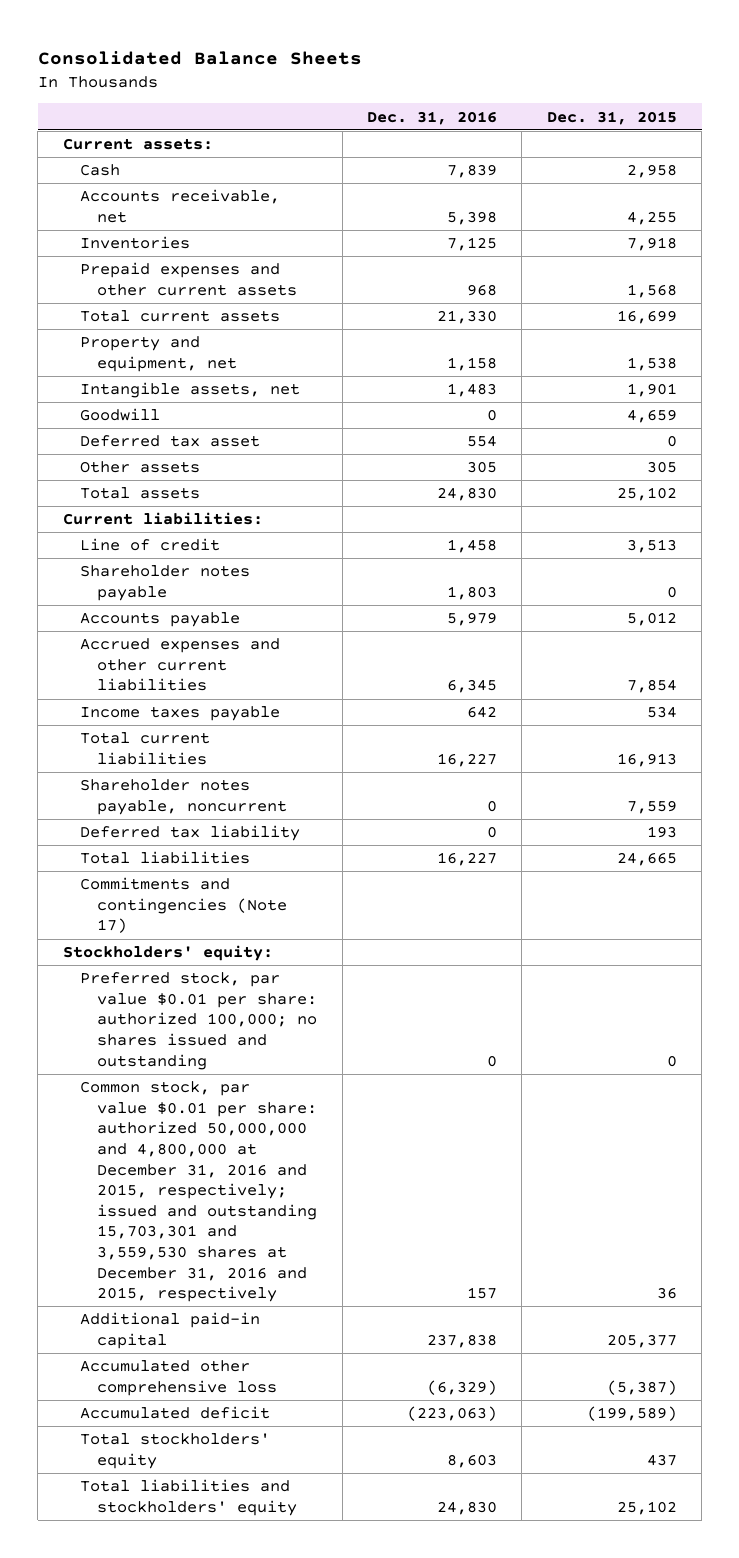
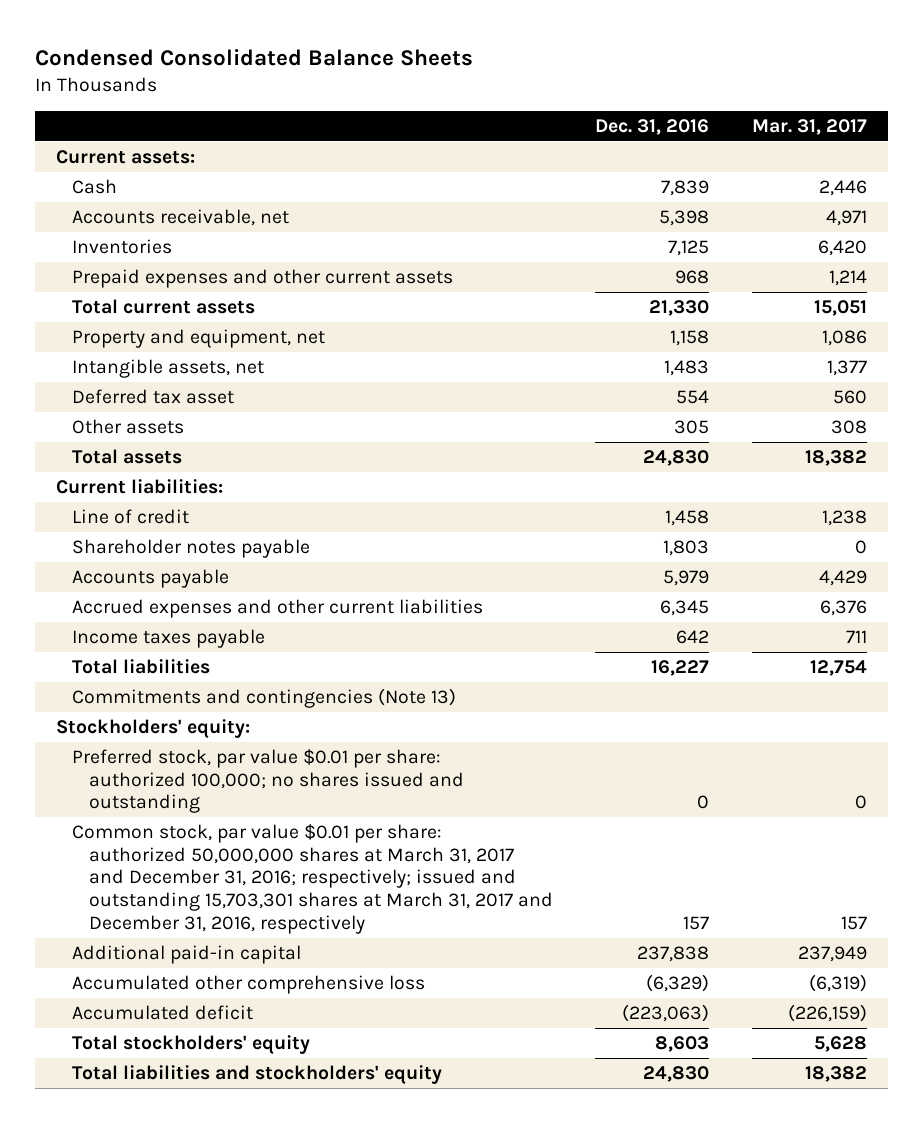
[37,50,362,65] Consolidated Balance Sheets -> [34,48,473,66] Condensed Consolidated Balance Sheets
[546,110,677,125] Dec. 31, 2015 -> none
none -> [751,118,867,135] Mar. 31, 2017
[79,408,160,422] Goodwill -> none
[79,732,210,765] Total current liabilities -> none
[79,779,288,815] Shareholder notes payable, noncurrent -> none
[79,825,300,842] Deferred tax liability -> none
[79,877,288,934] Commitments and contingencies (Note 17) -> [72,688,457,709] Commitments and contingencies (Note 13)
[79,1081,318,1303] Common stock, par value $0.01 per share: authorized 50,000,000 and 4,800,000 at December 31, 2016 and 2015, respectively; issued and outstanding 15,703,301 and 3,559,530 shares at December 31, 2016 and 2015, respectively -> [72,824,553,934] Common stock, par value $0.01 per share: authorized 50,000,000 shares at March 31, 2017 and December 31, 2016; respectively; issued and outstanding 15,703,301 shares at March 31, 2017 and December 31, 2016, respectively

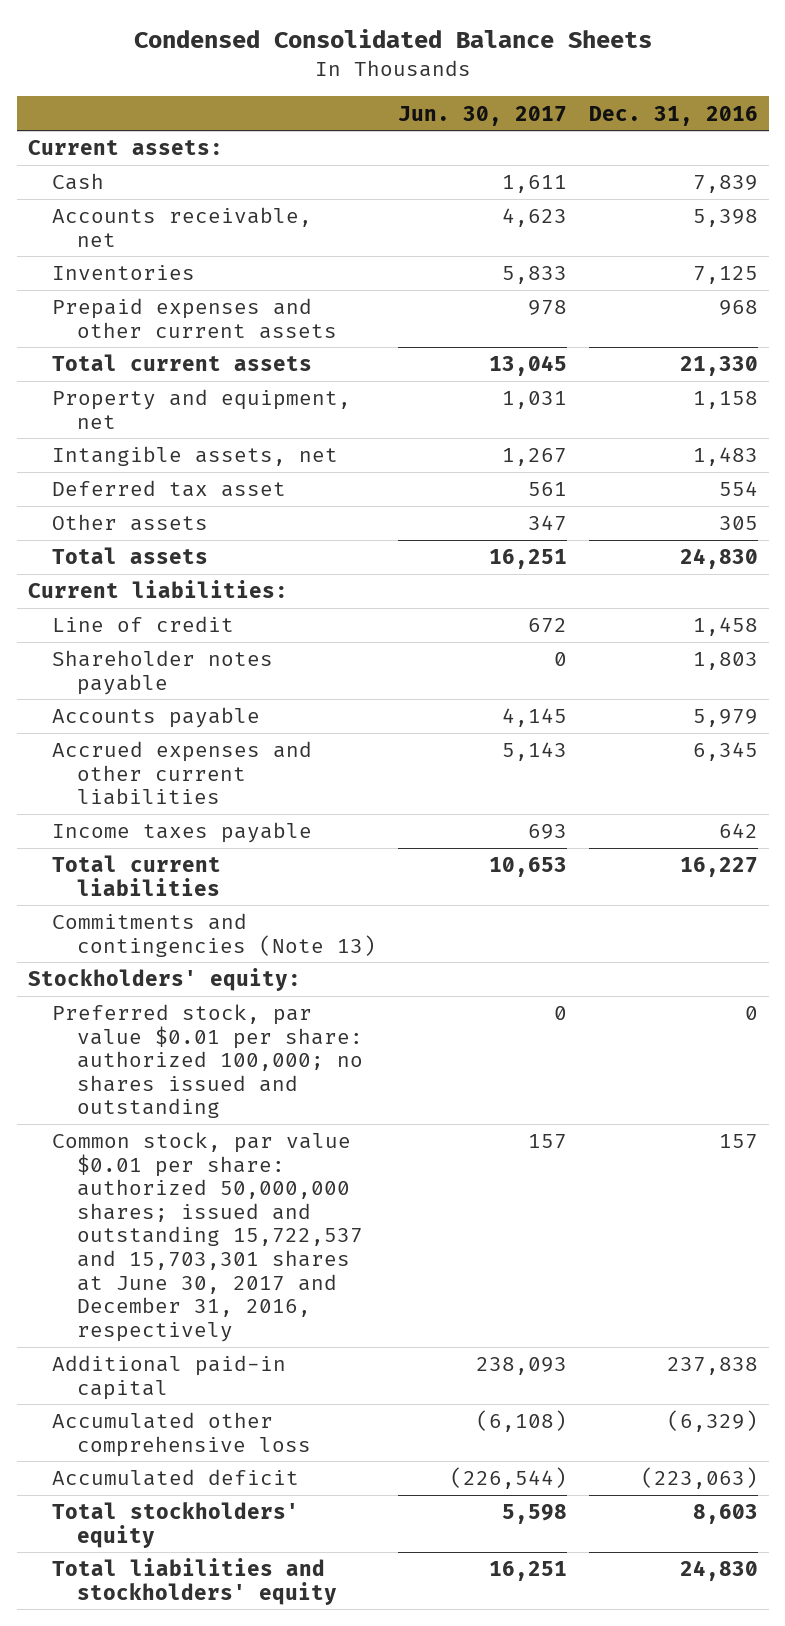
[751,118,867,135] Mar. 31, 2017 -> none
none -> [397,105,567,126] Jun. 30, 2017
[72,659,211,675] Total liabilities -> [52,855,222,896] Total current liabilities
[72,824,553,934] Common stock, par value $0.01 per share: authorized 50,000,000 shares at March 31, 2017 and December 31, 2016; respectively; issued and outstanding 15,703,301 shares at March 31, 2017 and December 31, 2016, respectively -> [52,1132,363,1342] Common stock, par value $0.01 per share: authorized 50,000,000 shares; issued and outstanding 15,722,537 and 15,703,301 shares at June 30, 2017 and December 31, 2016, respectively

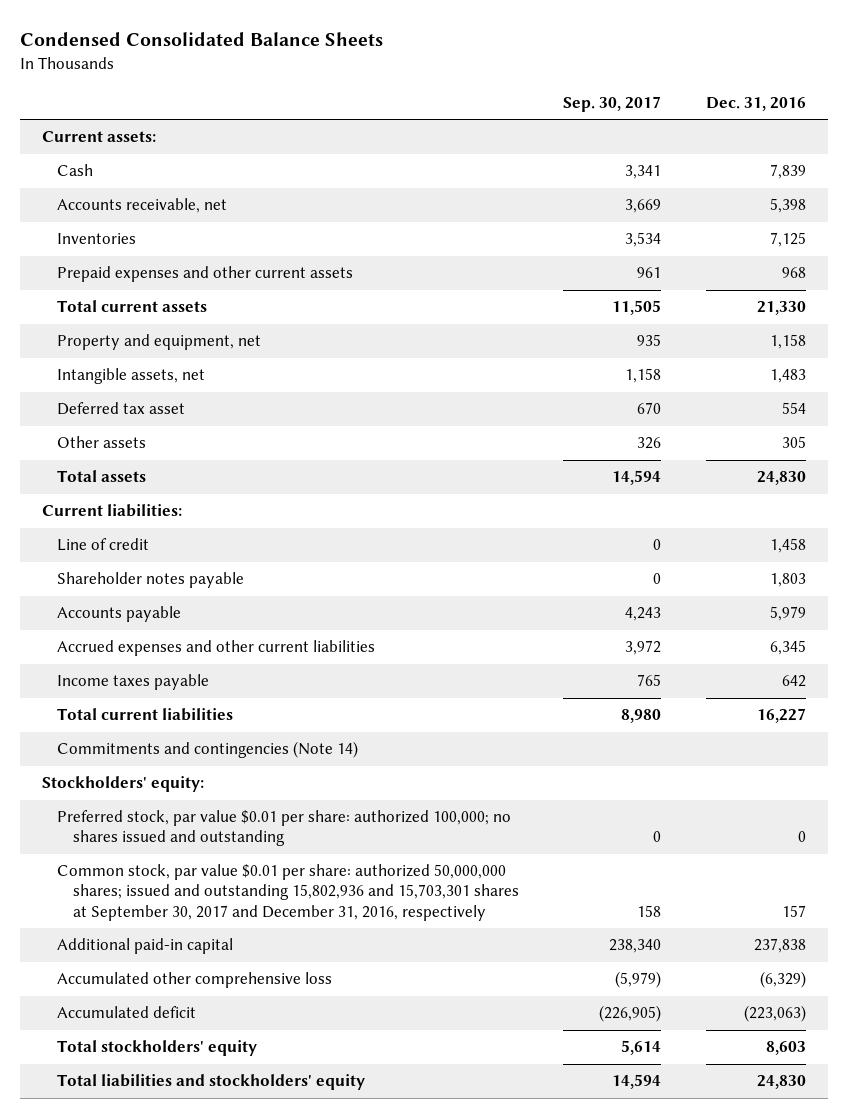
[397,105,567,126] Jun. 30, 2017 -> none
none -> [563,95,662,112] Sep. 30, 2017
[52,913,376,957] Commitments and contingencies (Note 13) -> [57,741,359,759] Commitments and contingencies (Note 14)
[52,1132,363,1342] Common stock, par value $0.01 per share: authorized 50,000,000 shares; issued and outstanding 15,722,537 and 15,703,301 shares at June 30, 2017 and December 31, 2016, respectively -> [57,864,519,921] Common stock, par value $0.01 per share: authorized 50,000,000 shares; issued and outstanding 15,802,936 and 15,703,301 shares at September 30, 2017 and December 31, 2016, respectively

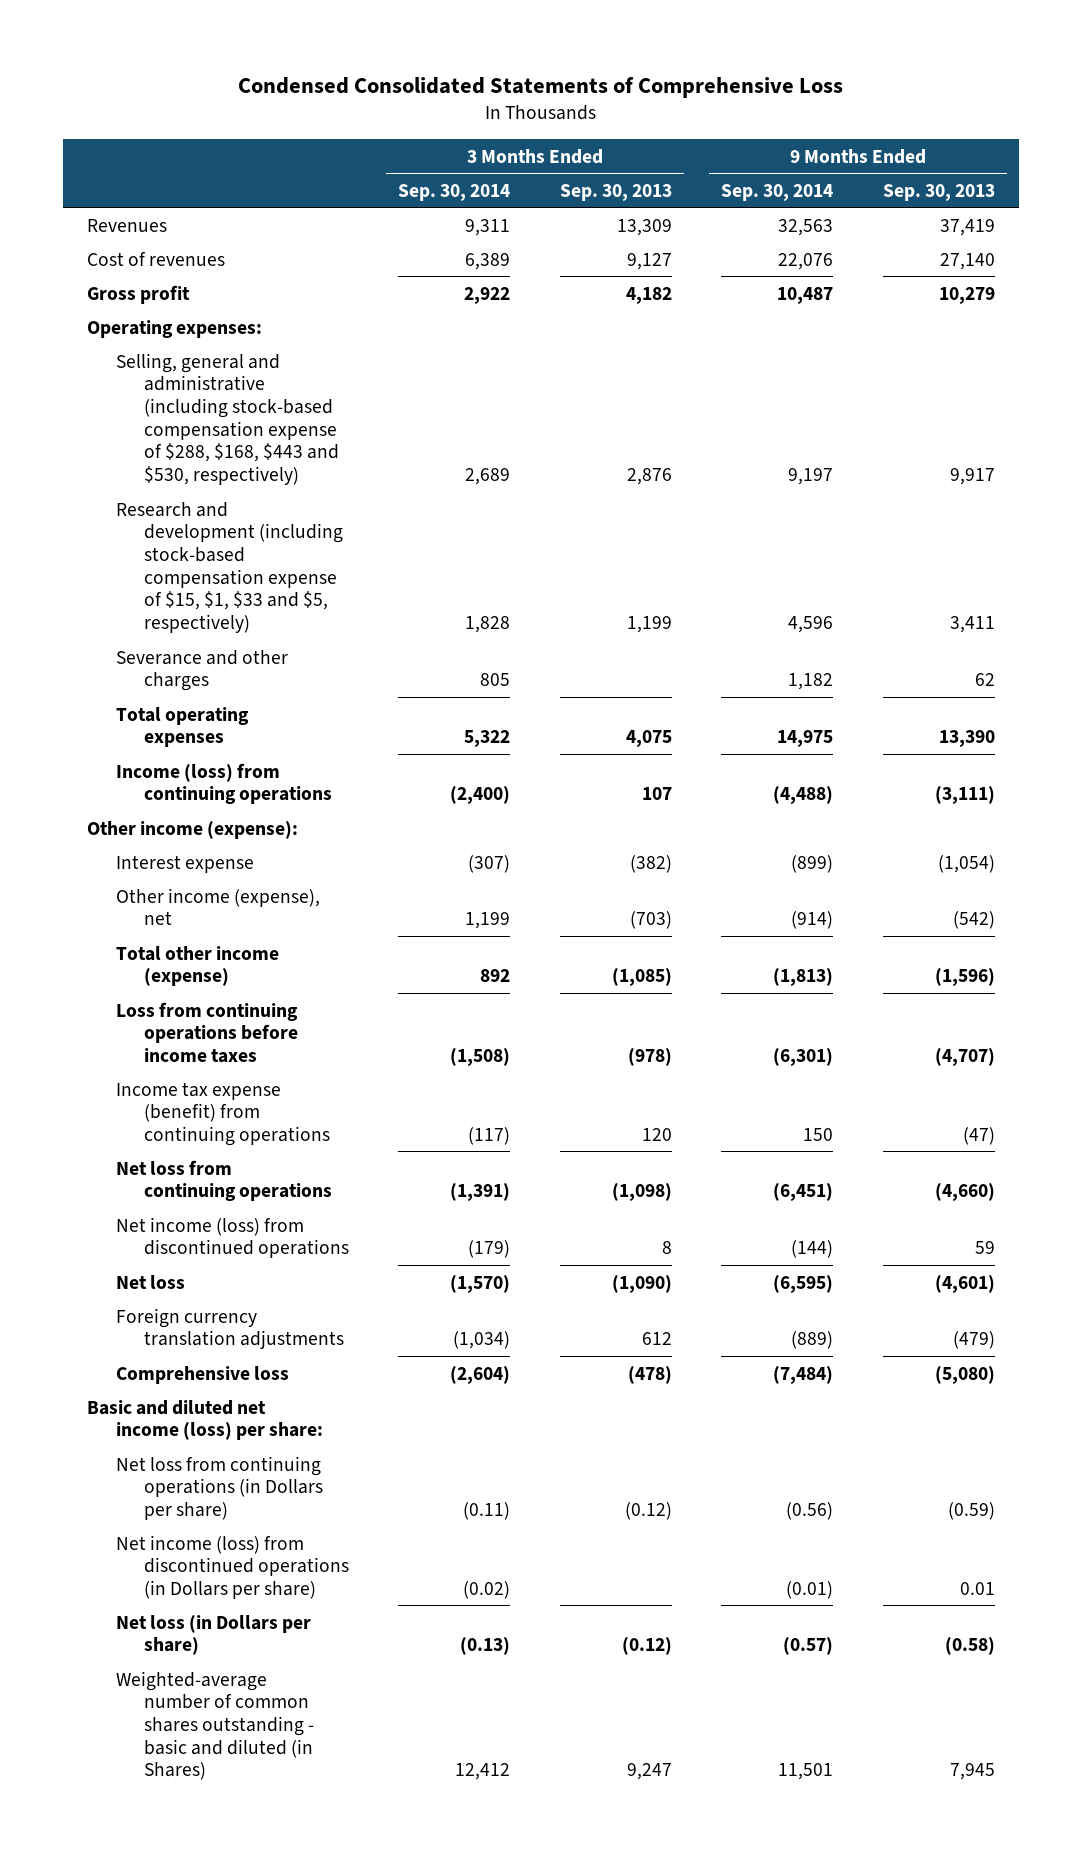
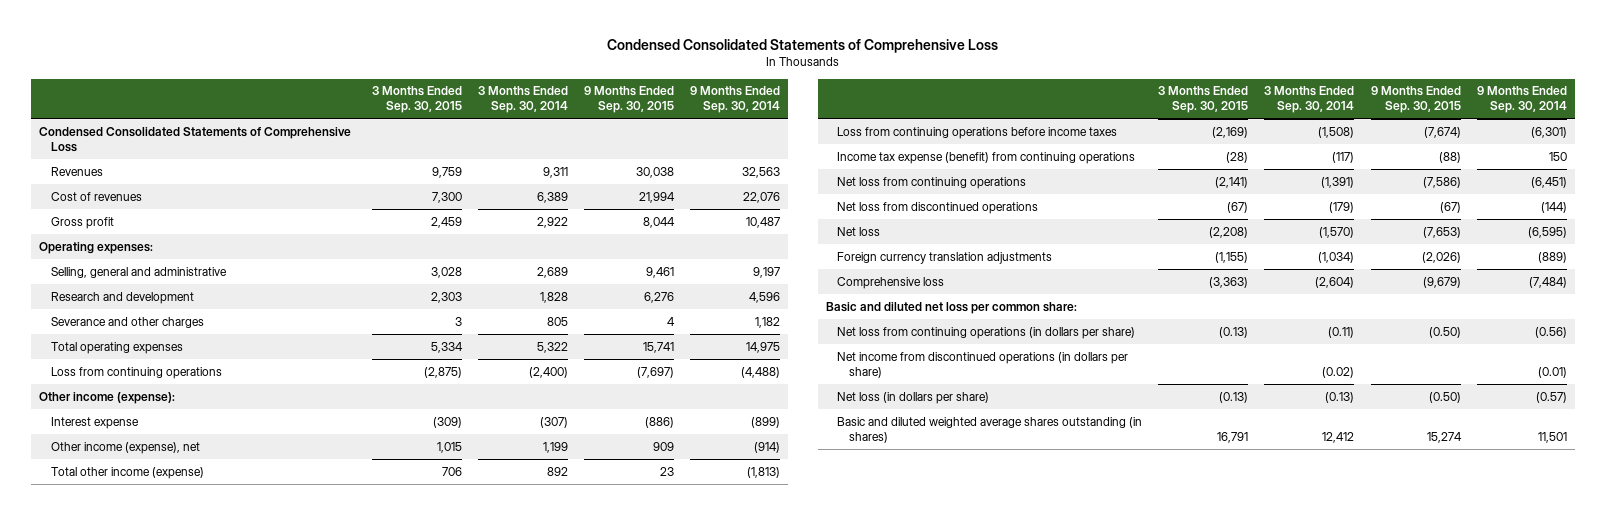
[559,183,672,201] Sep. 30, 2013 -> none
[882,183,995,201] Sep. 30, 2013 -> none
none -> [371,86,462,114] 3 Months Ended Sep. 30, 2015
none -> [583,86,674,114] 9 Months Ended Sep. 30, 2015
none -> [39,126,352,152] Condensed Consolidated Statements of Comprehensive Loss
[115,352,339,486] Selling, general and administrative (including stock-based compensation expense of $288, $168, $443 and $530, respectively) -> [50,266,227,278] Selling, general and administrative
[115,501,343,634] Research and development (including stock-based compensation expense of $15, $1, $33 and $5, respectively) -> [50,291,194,304] Research and development
[115,762,332,805] Income (loss) from continuing operations -> [50,366,222,379] Loss from continuing operations
[115,1216,349,1259] Net income (loss) from discontinued operations -> [837,201,1039,214] Net loss from discontinued operations
[87,1399,323,1441] Basic and diluted net income (loss) per share: -> [826,301,1078,314] Basic and diluted net loss per common share:
[115,1455,323,1520] Net loss from continuing operations (in Dollars per share) -> [837,326,1136,339] Net loss from continuing operations (in dollars per share)
[115,1534,349,1599] Net income (loss) from discontinued operations (in Dollars per share) -> [837,351,1129,378] Net income from discontinued operations (in dollars per share)
[115,1614,311,1656] Net loss (in Dollars per share) -> [837,391,990,404] Net loss (in dollars per share)
[115,1670,314,1781] Weighted-average number of common shares outstanding - basic and diluted (in Shares) -> [837,416,1143,443] Basic and diluted weighted average shares outstanding (in shares)

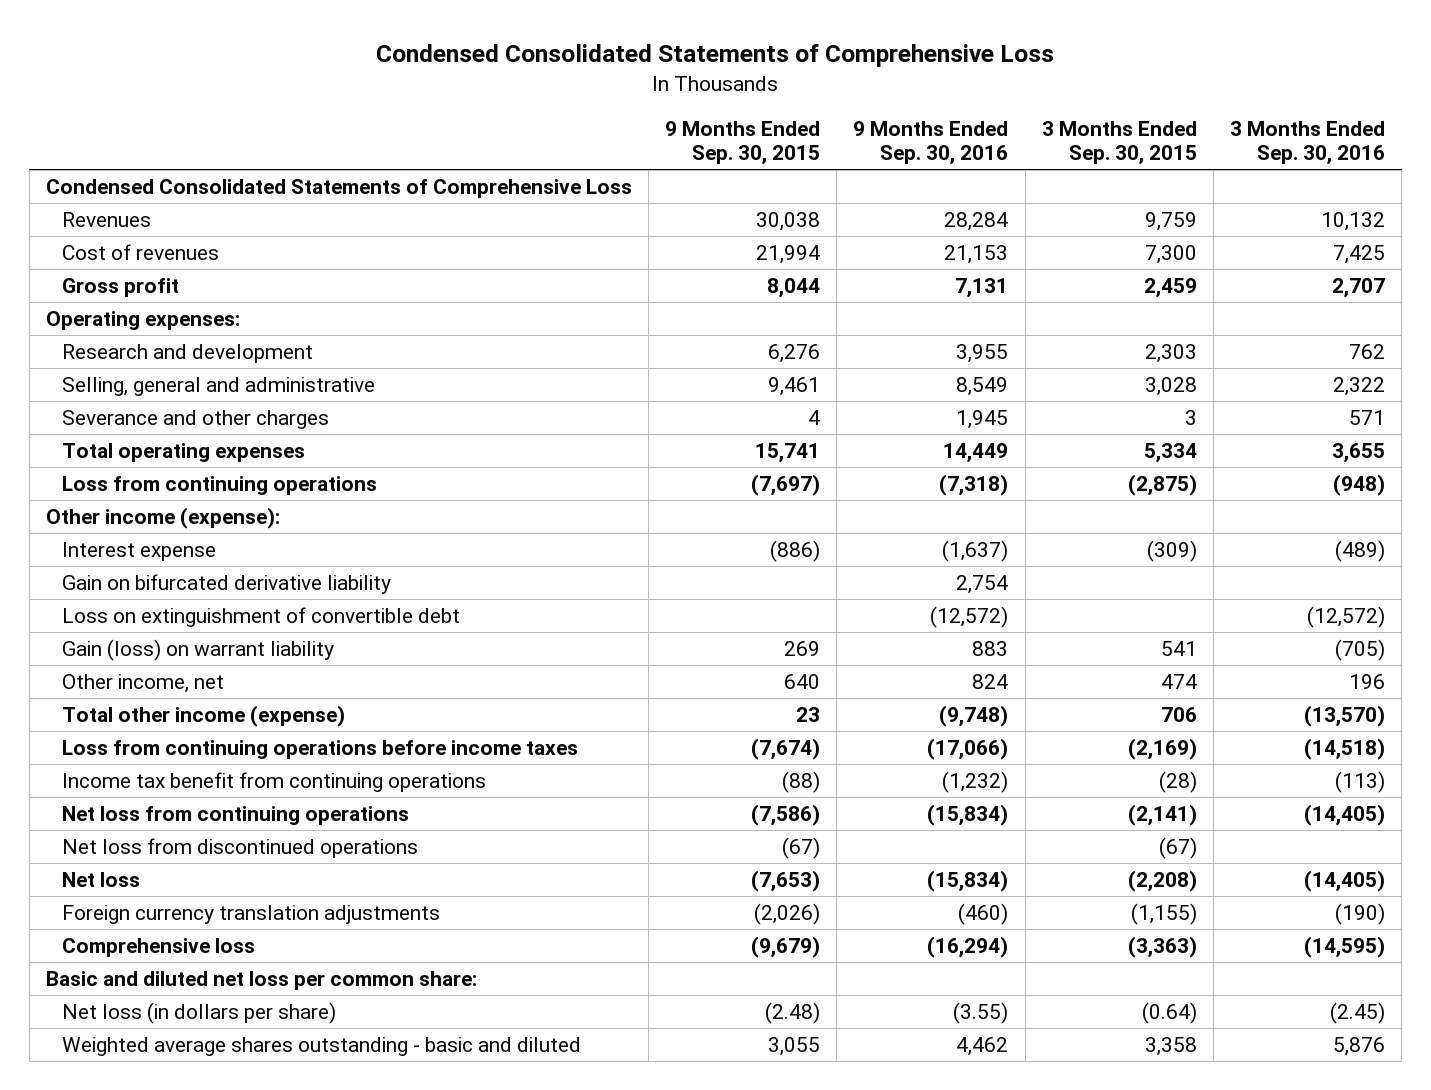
[477,86,568,114] 3 Months Ended Sep. 30, 2014 -> none
[689,86,780,114] 9 Months Ended Sep. 30, 2014 -> none
none -> [853,120,1009,166] 9 Months Ended Sep. 30, 2016
none -> [1230,120,1386,166] 3 Months Ended Sep. 30, 2016
[50,266,227,278] Selling, general and administrative -> [62,376,376,396] Selling, general and administrative
none -> [62,573,392,594] Gain on bifurcated derivative liability
none -> [62,606,461,627] Loss on extinguishment of convertible debt
none -> [62,638,335,661] Gain (loss) on warrant liability
[50,441,200,454] Other income (expense), net -> [62,673,225,693] Other income, net
[436,441,462,453] 1,015 -> [1160,673,1197,689] 474
[652,441,674,451] 909 -> [784,673,821,689] 640
[837,151,1136,164] Income tax expense (benefit) from continuing operations -> [62,771,487,792] Income tax benefit from continuing operations
[837,326,1136,339] Net loss from continuing operations (in dollars per share) -> none
[837,351,1129,378] Net income from discontinued operations (in dollars per share) -> none
[1219,391,1249,403] (0.13) -> [1141,1001,1197,1024] (0.64)
[1428,391,1461,403] (0.50) -> [765,1001,821,1024] (2.48)
[837,416,1143,443] Basic and diluted weighted average shares outstanding (in shares) -> [62,1036,582,1056] Weighted average shares outstanding - basic and diluted
[1217,431,1249,443] 16,791 -> [1144,1036,1197,1056] 3,358
[1426,431,1462,443] 15,274 -> [768,1036,821,1056] 3,055

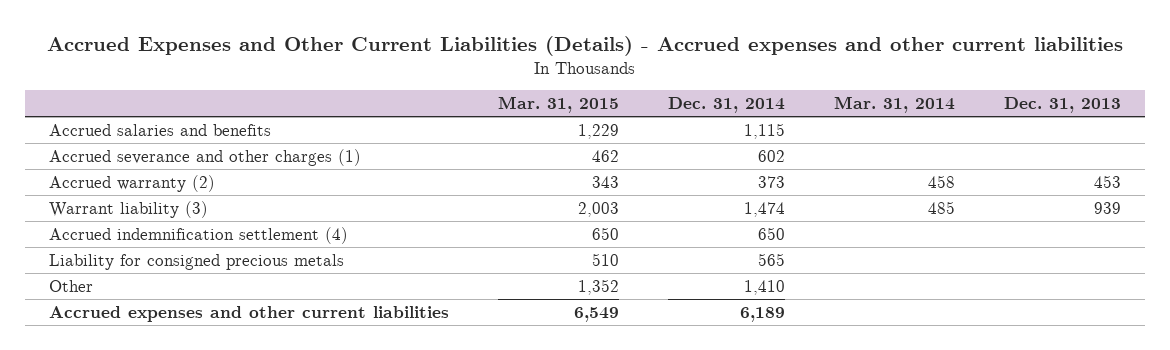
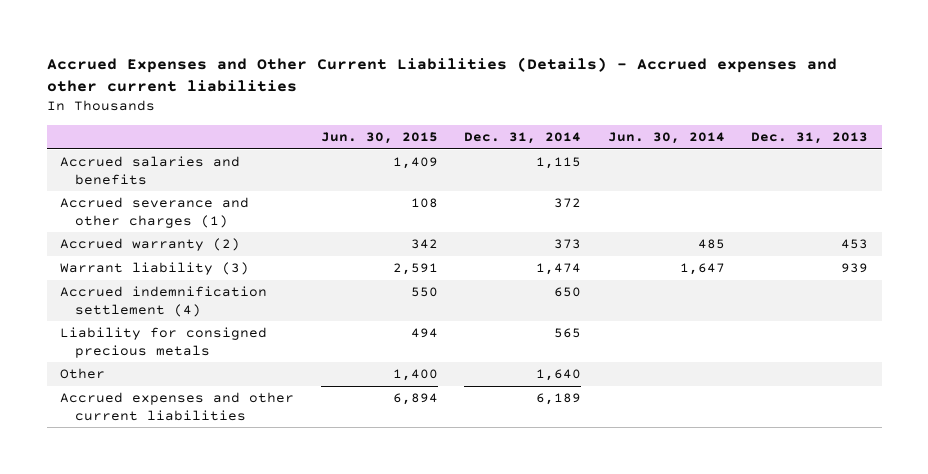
[498,96,620,114] Mar. 31, 2015 -> none
[833,96,955,114] Mar. 31, 2014 -> none
none -> [320,131,438,144] Jun. 30, 2015
none -> [607,131,725,144] Jun. 30, 2014
[758,149,786,162] 602 -> [554,198,582,209] 372
[744,279,786,295] 1,410 -> [536,369,582,382] 1,640

